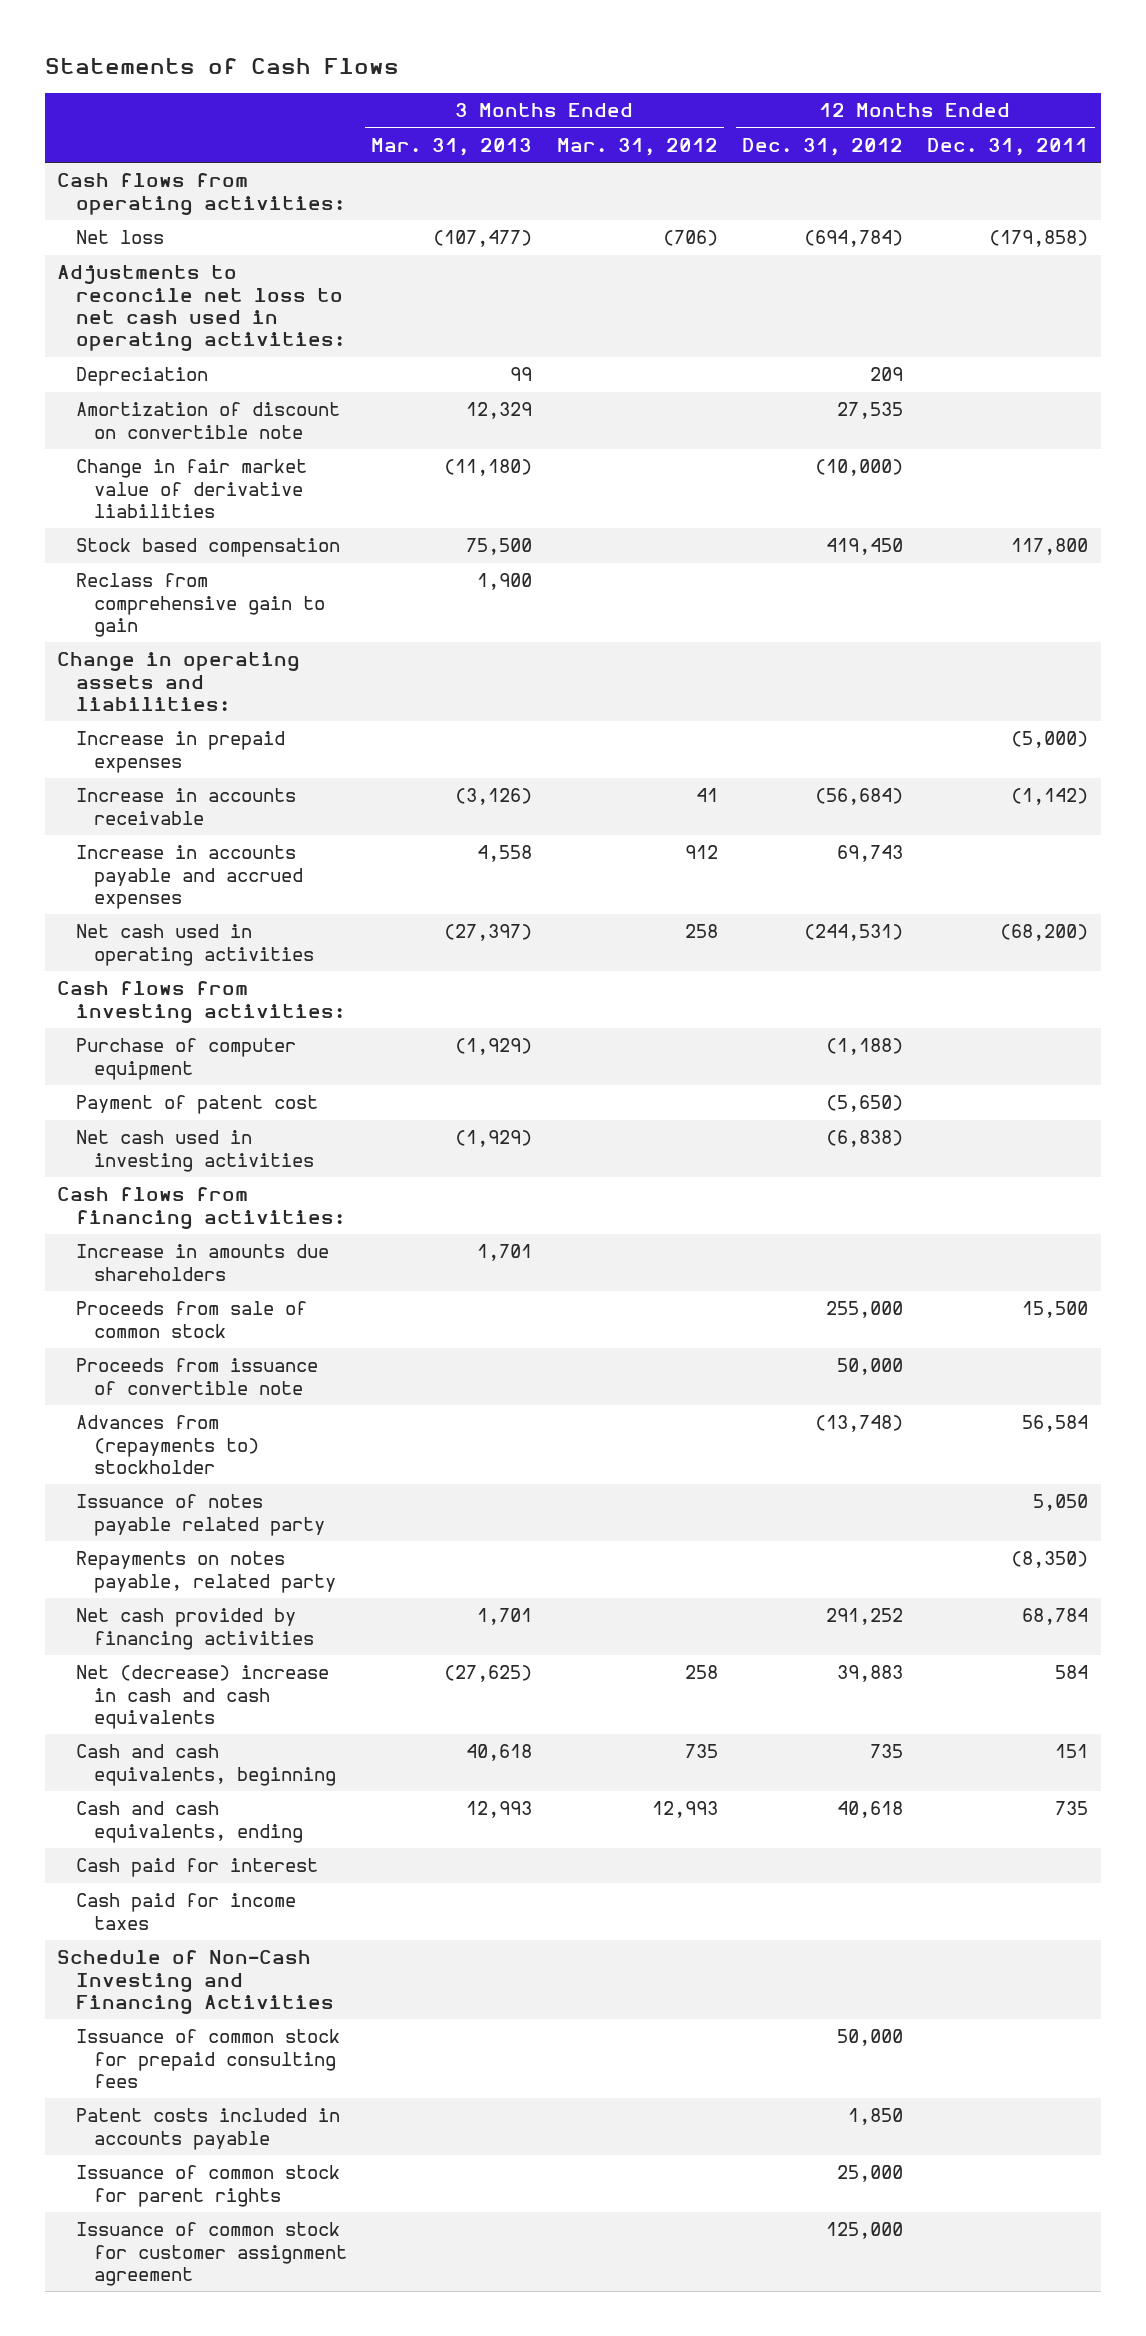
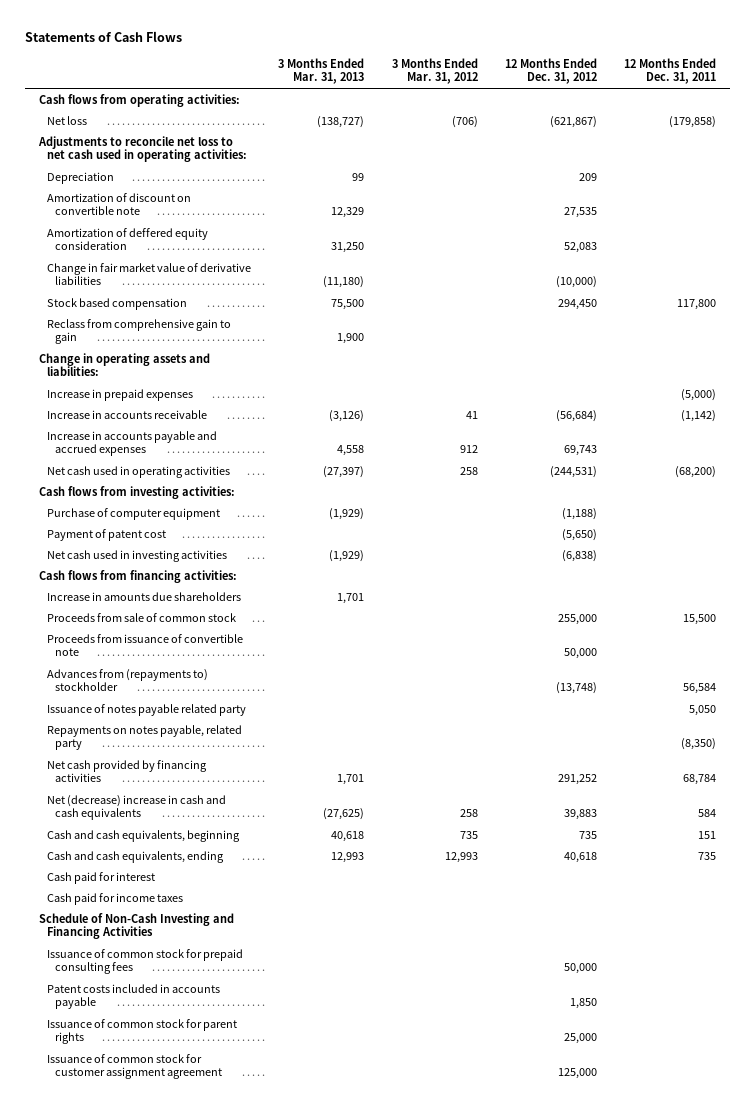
[433,230,533,248] (107,477) -> [317,115,365,128] (138,727)
[804,230,904,248] (694,784) -> [550,115,598,128] (621,867)
none -> [47,227,209,251] Amortization of deffered equity consideration
[826,538,904,556] 419,450 -> [558,298,598,310] 294,450

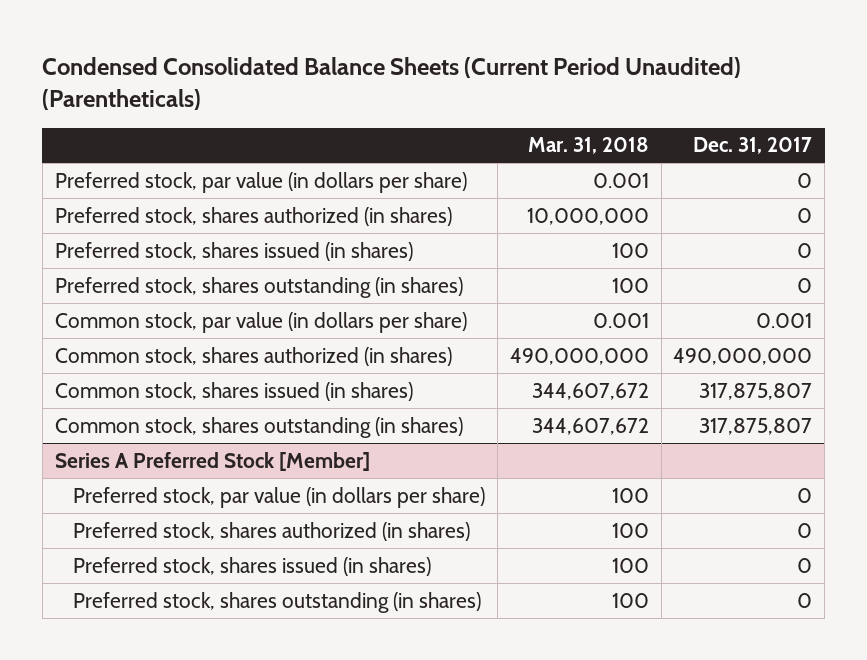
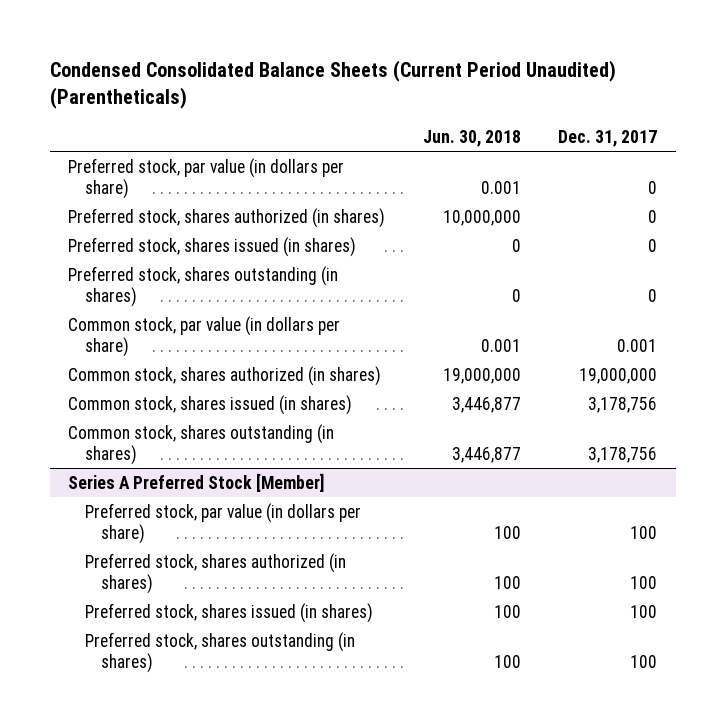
[527,137,649,155] Mar. 31, 2018 -> none
none -> [422,129,521,147] Jun. 30, 2018
[673,347,813,365] 490,000,000 -> [578,367,657,384] 19,000,000
[699,382,813,400] 317,875,807 -> [587,396,657,413] 3,178,756
[699,417,813,435] 317,875,807 -> [587,446,657,463] 3,178,756
[797,487,813,503] 0 -> [629,525,657,539] 100
[797,522,813,538] 0 -> [629,575,657,589] 100
[797,557,813,573] 0 -> [629,604,657,618] 100
[797,592,813,608] 0 -> [629,654,657,668] 100

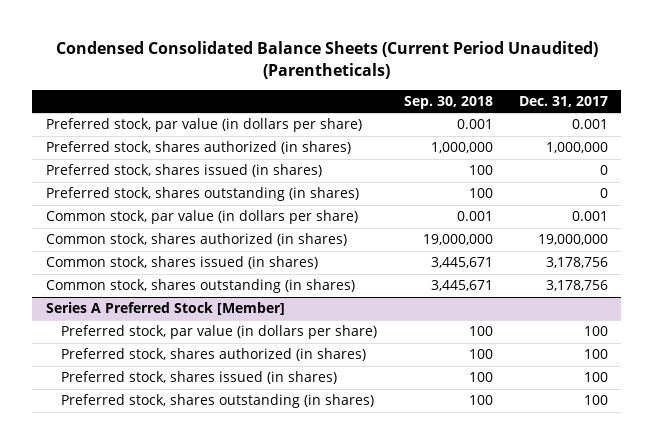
[422,129,521,147] Jun. 30, 2018 -> none
none -> [403,95,493,109] Sep. 30, 2018
[647,180,657,194] 0 -> [572,119,609,130] 0.001
[647,209,657,223] 0 -> [546,142,609,154] 1,000,000

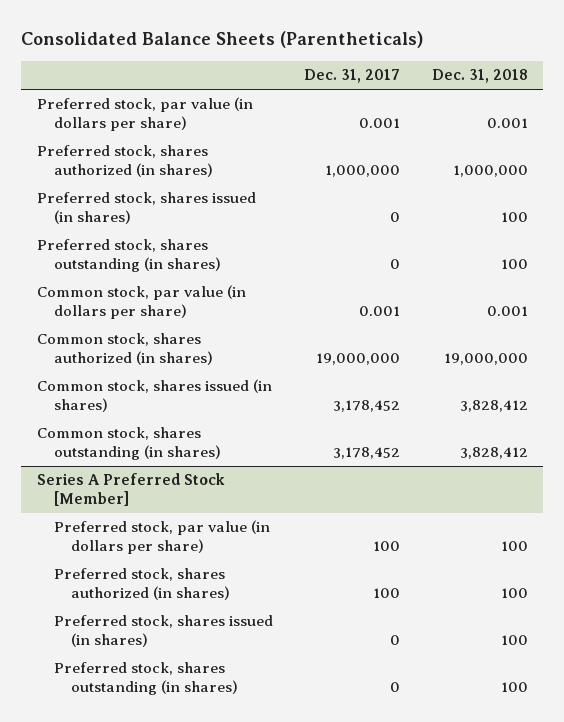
[55,40,598,79] Condensed Consolidated Balance Sheets (Current Period Unaudited) (Parentheticals) -> [21,31,424,49] Consolidated Balance Sheets (Parentheticals)
[403,95,493,109] Sep. 30, 2018 -> none
none -> [431,69,528,84] Dec. 31, 2018
[546,257,609,269] 3,178,756 -> [333,400,401,413] 3,178,452
[546,280,609,292] 3,178,756 -> [333,447,401,460] 3,178,452
[584,372,609,383] 100 -> [390,635,401,646] 0
[584,395,609,406] 100 -> [390,682,401,693] 0

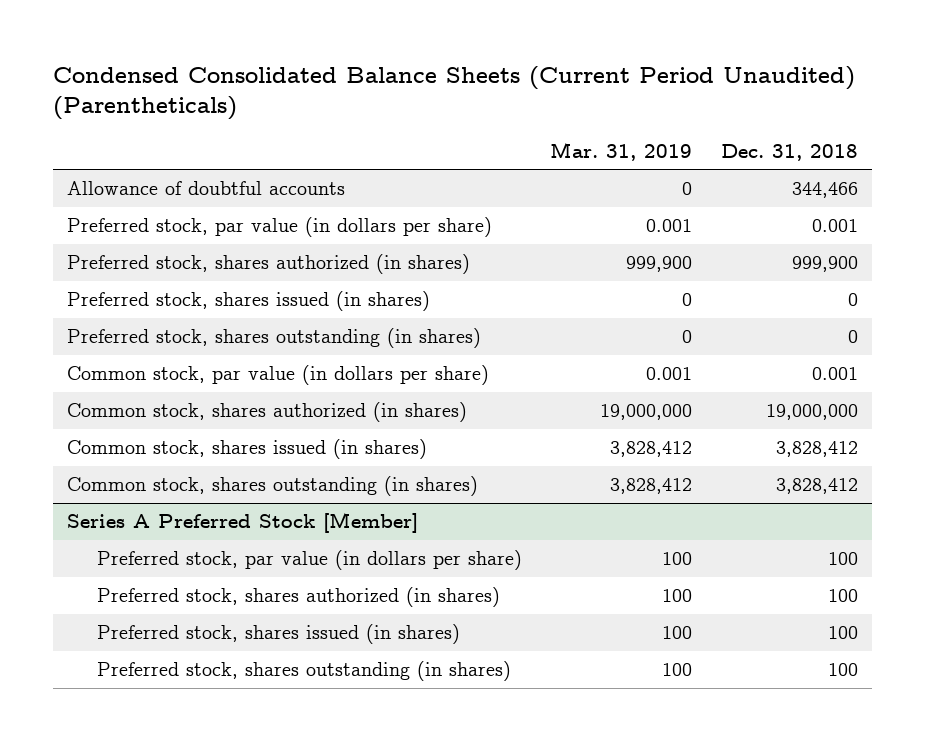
[21,31,424,49] Consolidated Balance Sheets (Parentheticals) -> [53,66,856,121] Condensed Consolidated Balance Sheets (Current Period Unaudited) (Parentheticals)
[304,69,401,84] Dec. 31, 2017 -> none
none -> [550,141,693,161] Mar. 31, 2019
none -> [67,181,346,196] Allowance of doubtful accounts
[452,165,528,178] 1,000,000 -> [791,256,858,273] 999,900
[500,212,528,223] 100 -> [847,293,858,307] 0
[500,259,528,270] 100 -> [847,330,858,344] 0

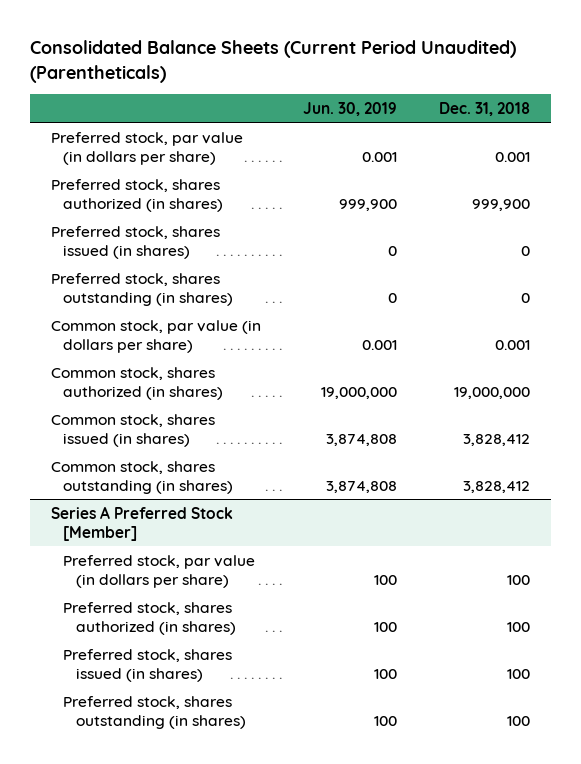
[53,66,856,121] Condensed Consolidated Balance Sheets (Current Period Unaudited) (Parentheticals) -> [30,40,517,83] Consolidated Balance Sheets (Current Period Unaudited) (Parentheticals)
[550,141,693,161] Mar. 31, 2019 -> none
none -> [302,101,397,116] Jun. 30, 2019
[67,181,346,196] Allowance of doubtful accounts -> none

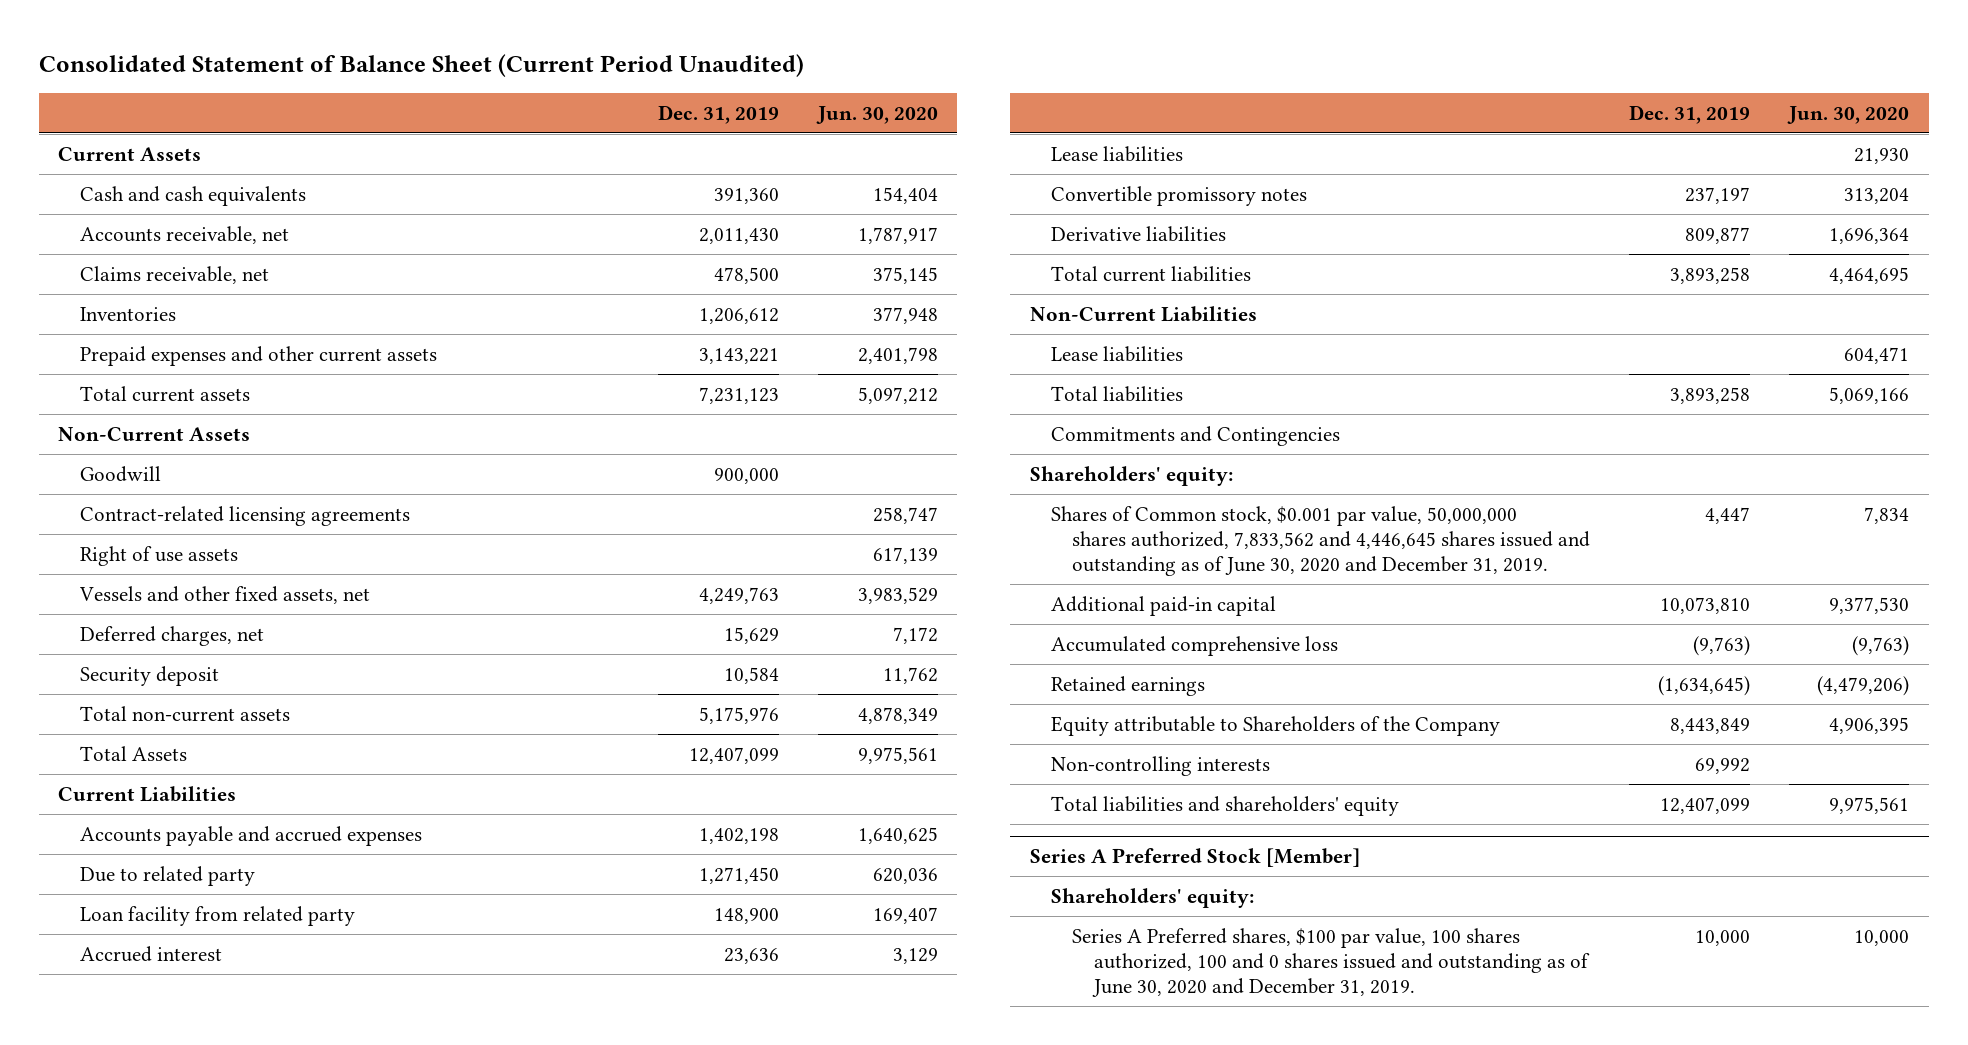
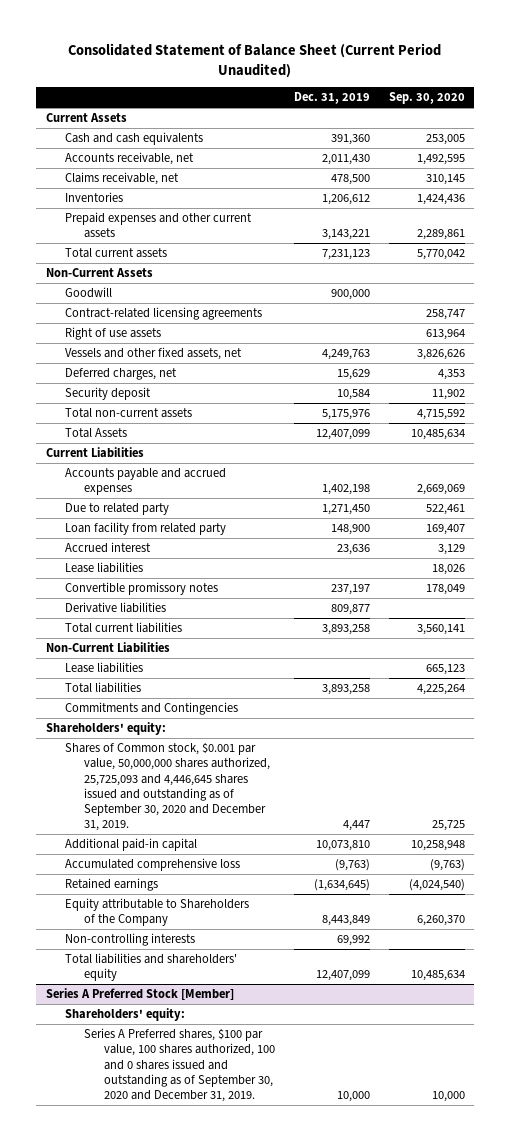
[815,105,938,124] Jun. 30, 2020 -> none
none -> [388,92,465,105] Sep. 30, 2020
[1051,505,1591,576] Shares of Common stock, $0.001 par value, 50,000,000 shares authorized, 7,833,562 and 4,446,645 shares issued and outstanding as of June 30, 2020 and December 31, 2019. -> [64,742,271,832] Shares of Common stock, $0.001 par value, 50,000,000 shares authorized, 25,725,093 and 4,446,645 shares issued and outstanding as of September 30, 2020 and December 31, 2019.
[1072,927,1590,997] Series A Preferred shares, $100 par value, 100 shares authorized, 100 and 0 shares issued and outstanding as of June 30, 2020 and December 31, 2019. -> [84,1028,275,1103] Series A Preferred shares, $100 par value, 100 shares authorized, 100 and 0 shares issued and outstanding as of September 30, 2020 and December 31, 2019.

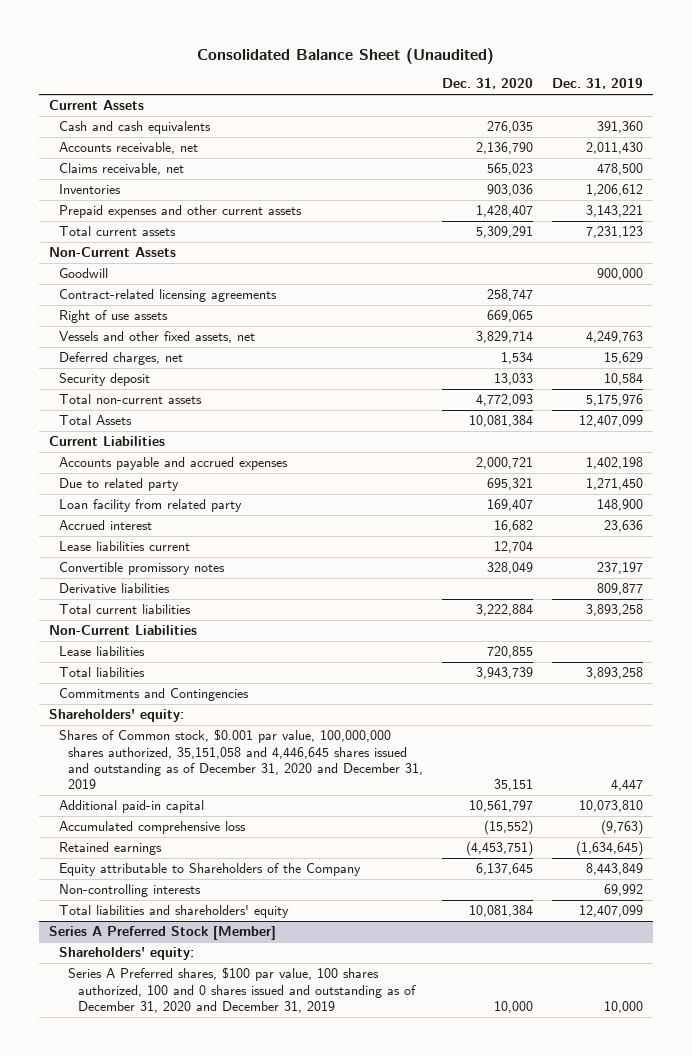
[68,43,442,78] Consolidated Statement of Balance Sheet (Current Period Unaudited) -> [197,47,495,64] Consolidated Balance Sheet (Unaudited)
[388,92,465,105] Sep. 30, 2020 -> none
none -> [442,78,534,90] Dec. 31, 2020
[64,562,143,574] Lease liabilities -> [58,541,190,552] Lease liabilities current
[64,742,271,832] Shares of Common stock, $0.001 par value, 50,000,000 shares authorized, 25,725,093 and 4,446,645 shares issued and outstanding as of September 30, 2020 and December 31, 2019. -> [58,729,424,790] Shares of Common stock, $0.001 par value, 100,000,000 shares authorized, 35,151,058 and 4,446,645 shares issued and outstanding as of December 31, 2020 and December 31, 2019
[84,1028,275,1103] Series A Preferred shares, $100 par value, 100 shares authorized, 100 and 0 shares issued and outstanding as of September 30, 2020 and December 31, 2019. -> [68,967,417,1013] Series A Preferred shares, $100 par value, 100 shares authorized, 100 and 0 shares issued and outstanding as of December 31, 2020 and December 31, 2019

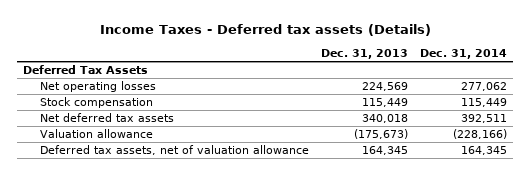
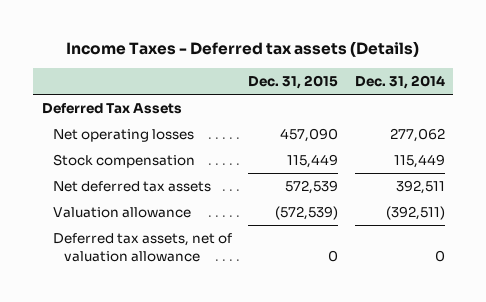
[320,49,408,60] Dec. 31, 2013 -> none
none -> [248,75,339,90] Dec. 31, 2015
[452,129,507,140] (228,166) -> [385,206,445,221] (392,511)
[460,146,507,156] 164,345 -> [434,249,445,262] 0

